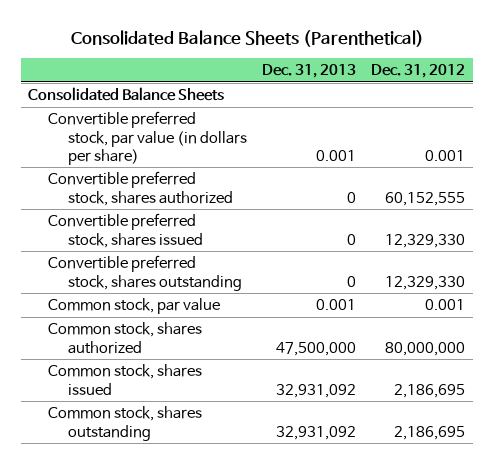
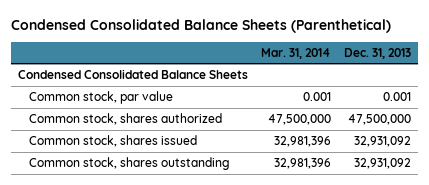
[70,29,424,47] Consolidated Balance Sheets (Parenthetical) -> [10,18,391,33] Condensed Consolidated Balance Sheets (Parenthetical)
[371,64,466,79] Dec. 31, 2012 -> none
none -> [260,47,331,59] Mar. 31, 2014
[47,111,247,165] Convertible preferred stock, par value (in dollars per share) -> none
[47,171,233,206] Convertible preferred stock, shares authorized -> none
[47,213,203,248] Convertible preferred stock, shares issued -> none
[47,255,242,291] Convertible preferred stock, shares outstanding -> none
[28,87,225,102] Consolidated Balance Sheets -> [17,69,248,80] Condensed Consolidated Balance Sheets

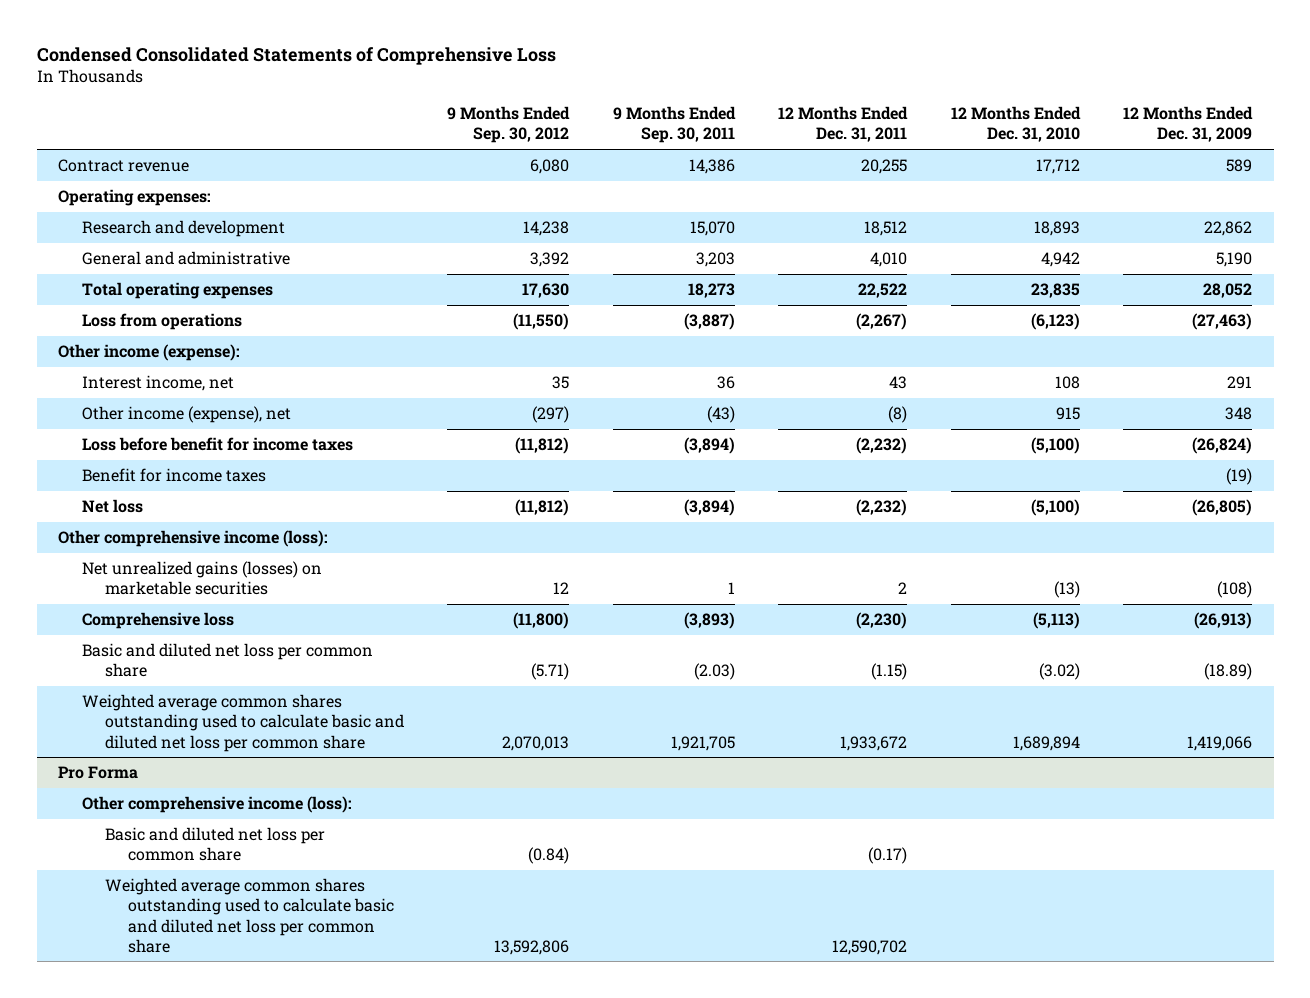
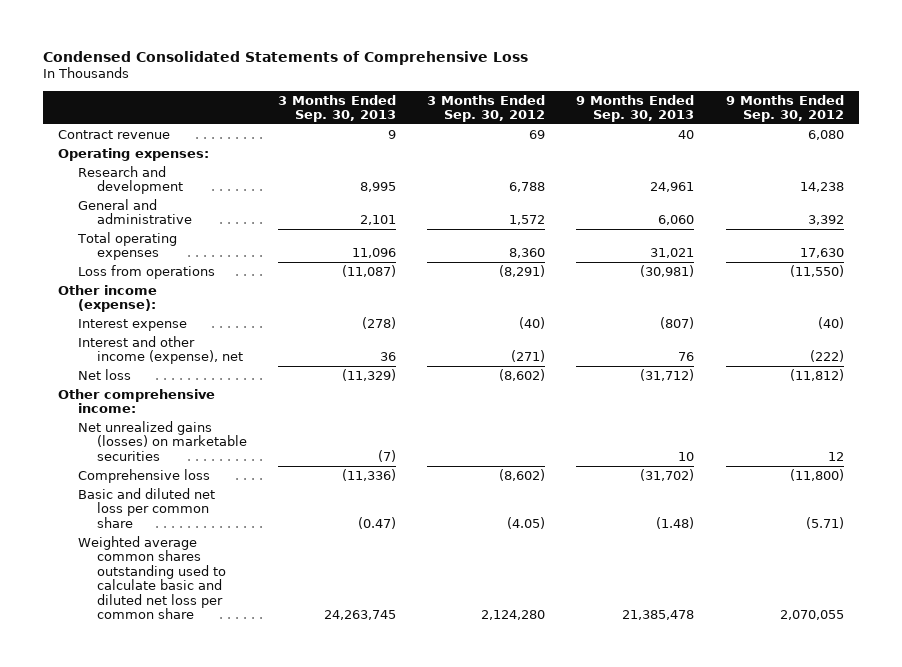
[612,106,736,144] 9 Months Ended Sep. 30, 2011 -> none
[778,106,909,143] 12 Months Ended Dec. 31, 2011 -> none
[950,106,1081,143] 12 Months Ended Dec. 31, 2010 -> none
[1123,106,1254,143] 12 Months Ended Dec. 31, 2009 -> none
none -> [278,94,397,123] 3 Months Ended Sep. 30, 2013
none -> [427,94,546,123] 3 Months Ended Sep. 30, 2012
none -> [576,94,695,123] 9 Months Ended Sep. 30, 2013
[81,375,234,392] Interest income, net -> none
[81,437,353,452] Loss before benefit for income taxes -> none
[81,468,266,483] Benefit for income taxes -> none
none -> [77,318,187,331] Interest expense
[81,406,291,424] Other income (expense), net -> [77,335,244,365] Interest and other income (expense), net
[532,406,570,424] (297) -> [809,350,844,363] (222)
[58,530,329,548] Other comprehensive income (loss): -> [58,388,216,414] Other comprehensive income:
[58,766,139,780] Pro Forma -> none
[81,796,352,814] Other comprehensive income (loss): -> none
[104,827,325,862] Basic and diluted net loss per common share -> none
[104,878,395,953] Weighted average common shares outstanding used to calculate basic and diluted net loss per common share -> none
[502,735,570,751] 2,070,013 -> [779,610,844,621] 2,070,055

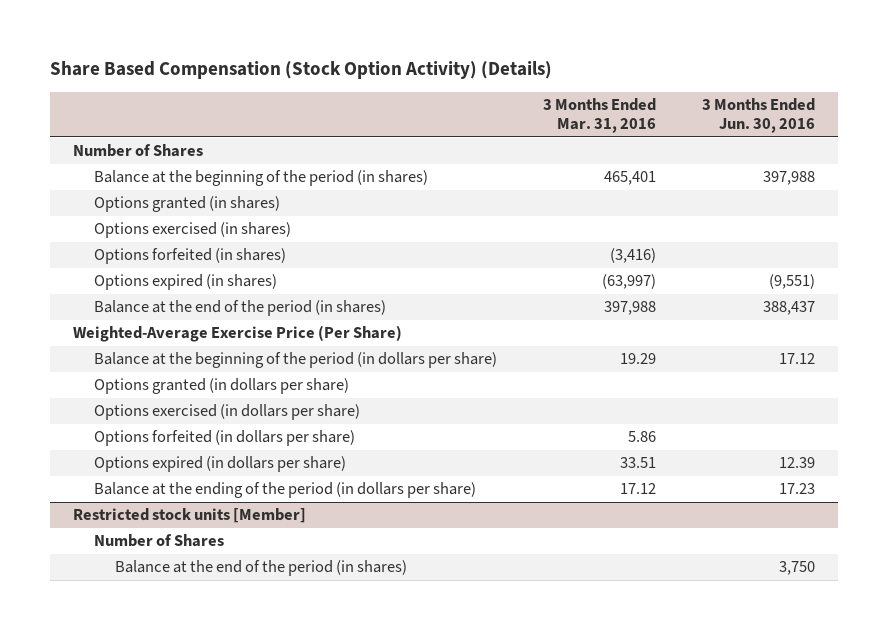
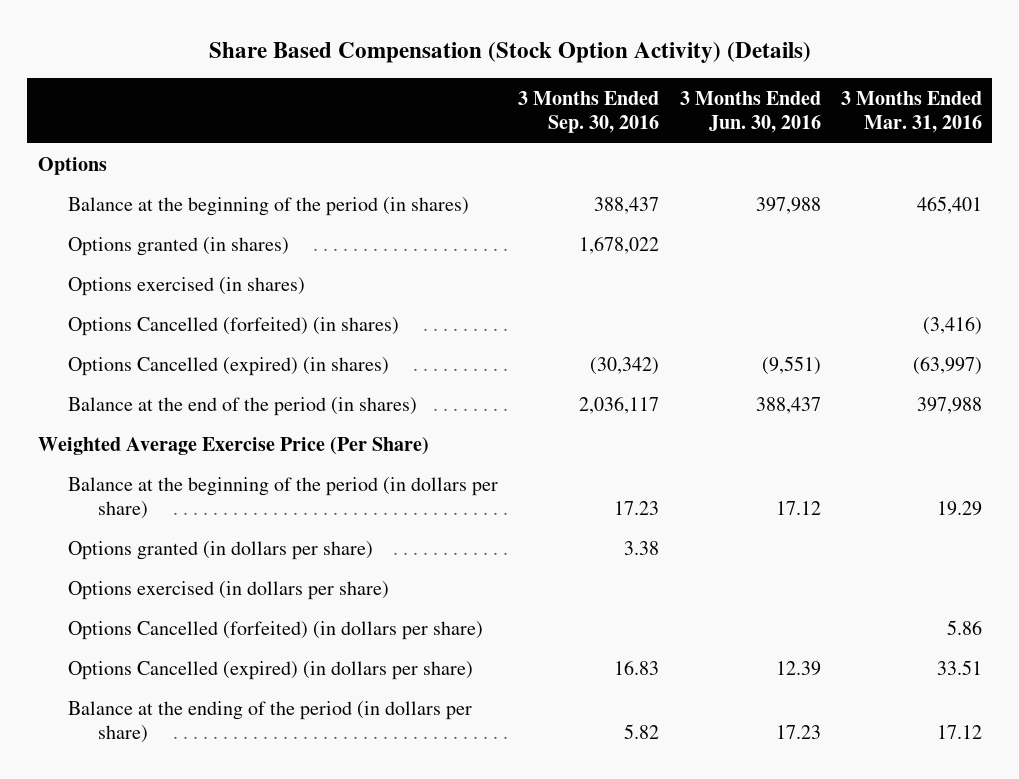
none -> [518,91,660,134] 3 Months Ended Sep. 30, 2016
[72,144,203,158] Number of Shares -> [37,156,107,175] Options
[93,248,286,265] Options forfeited (in shares) -> [67,316,399,336] Options Cancelled (forfeited) (in shares)
[93,274,277,291] Options expired (in shares) -> [67,356,389,376] Options Cancelled (expired) (in shares)
[72,325,402,343] Weighted-Average Exercise Price (Per Share) -> [37,436,429,455] Weighted Average Exercise Price (Per Share)
[93,430,355,447] Options forfeited (in dollars per share) -> [67,620,483,640] Options Cancelled (forfeited) (in dollars per share)
[93,456,346,473] Options expired (in dollars per share) -> [67,660,473,680] Options Cancelled (expired) (in dollars per share)
[72,508,306,524] Restricted stock units [Member] -> none
[93,534,224,548] Number of Shares -> none
[114,560,407,577] Balance at the end of the period (in shares) -> none

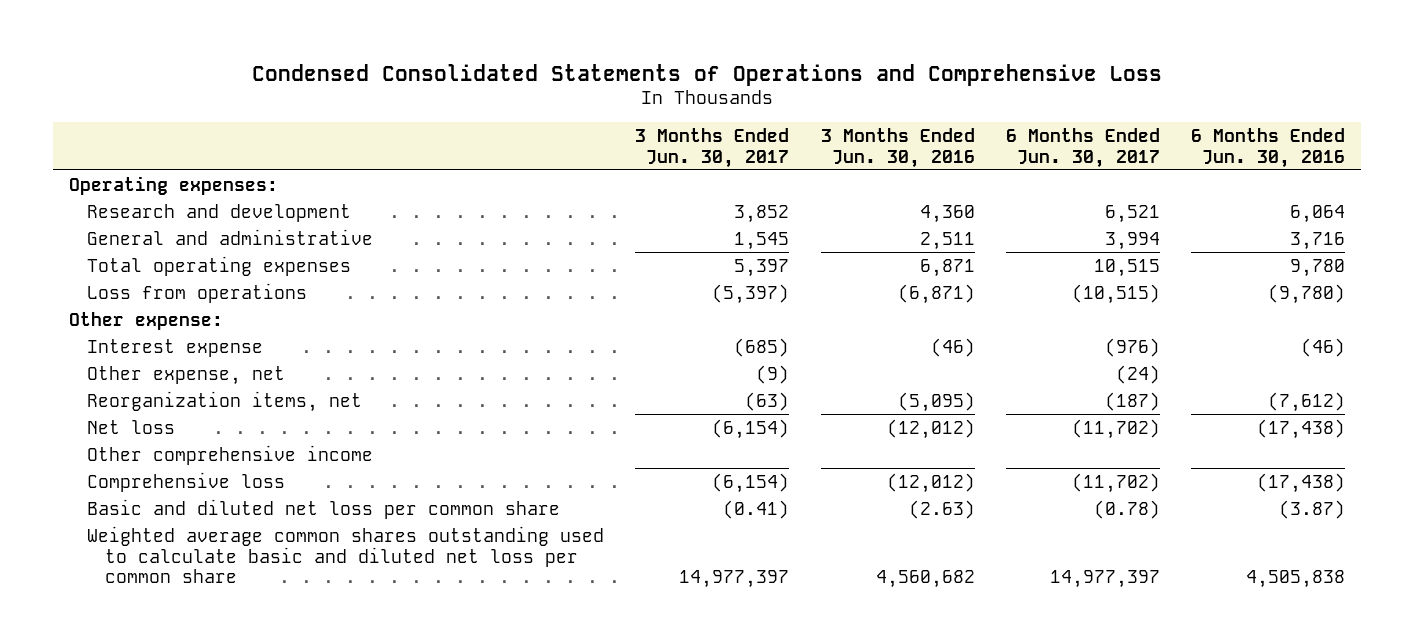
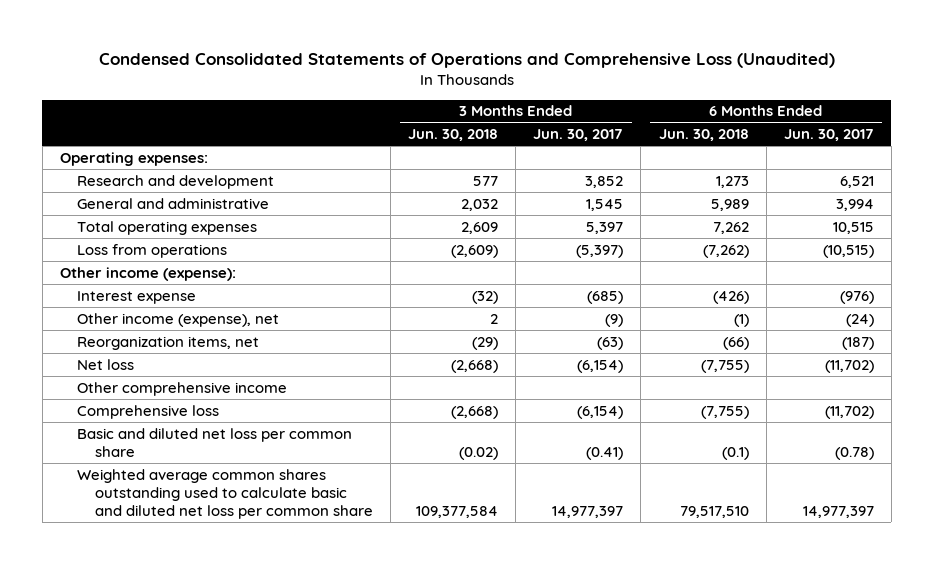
[252,63,1163,86] Condensed Consolidated Statements of Operations and Comprehensive Loss -> [98,53,835,69] Condensed Consolidated Statements of Operations and Comprehensive Loss (Unaudited)
[820,127,975,168] 3 Months Ended Jun. 30, 2016 -> none
[1191,127,1346,168] 6 Months Ended Jun. 30, 2016 -> none
none -> [408,129,499,142] Jun. 30, 2018
none -> [658,129,749,142] Jun. 30, 2018
[68,311,223,330] Other expense: -> [59,266,236,281] Other income (expense):
[87,365,286,385] Other expense, net -> [77,312,280,327] Other income (expense), net

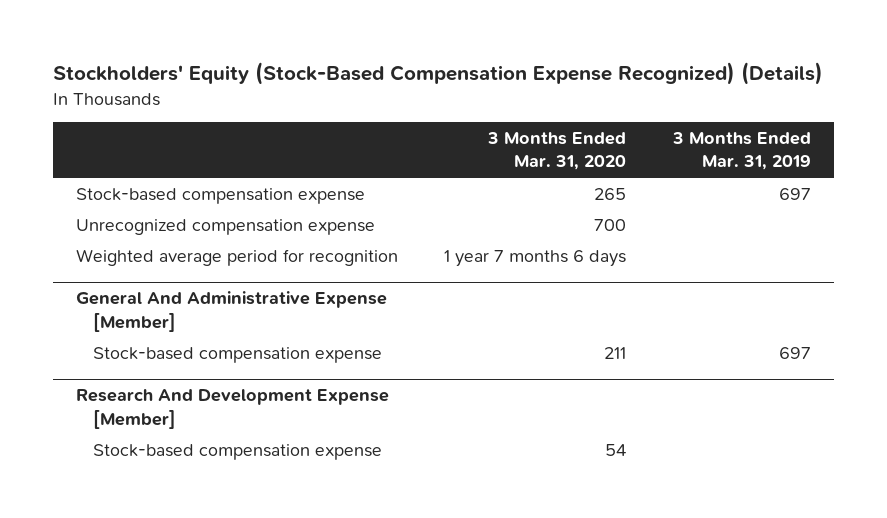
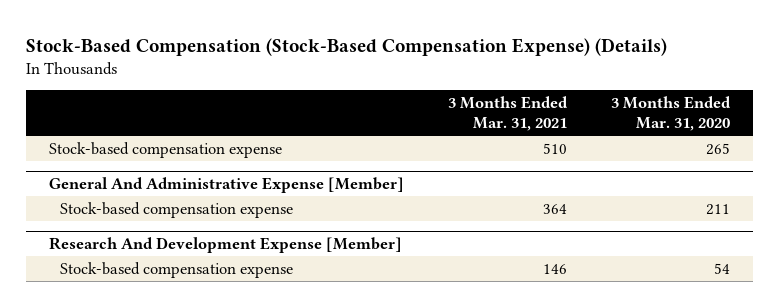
[52,62,823,86] Stockholders' Equity (Stock-Based Compensation Expense Recognized) (Details) -> [26,37,668,56] Stock-Based Compensation (Stock-Based Compensation Expense) (Details)
[671,132,811,171] 3 Months Ended Mar. 31, 2019 -> none
none -> [447,95,568,132] 3 Months Ended Mar. 31, 2021
[75,218,375,235] Unrecognized compensation expense -> none
[75,248,398,266] Weighted average period for recognition -> none

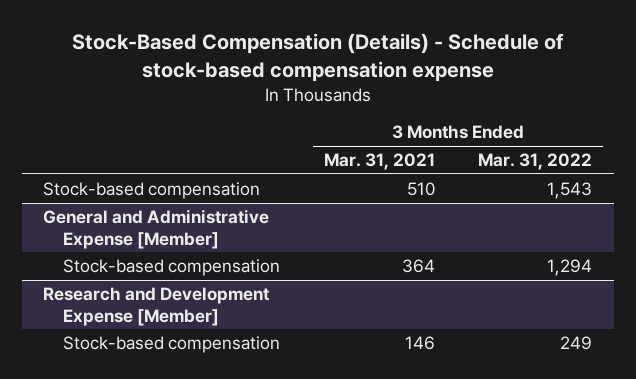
[26,37,668,56] Stock-Based Compensation (Stock-Based Compensation Expense) (Details) -> [71,33,564,82] Stock-Based Compensation (Details) - Schedule of stock-based compensation expense
[611,95,732,132] 3 Months Ended Mar. 31, 2020 -> none
none -> [478,153,593,171] Mar. 31, 2022
[48,141,282,158] Stock-based compensation expense -> [43,182,261,200] Stock-based compensation
[48,176,404,193] General And Administrative Expense [Member] -> [43,209,270,249] General and Administrative Expense [Member]
[60,201,294,218] Stock-based compensation expense -> [62,259,280,277] Stock-based compensation
[48,236,402,253] Research And Development Expense [Member] -> [43,287,271,326] Research and Development Expense [Member]
[60,261,294,278] Stock-based compensation expense -> [62,336,280,354] Stock-based compensation

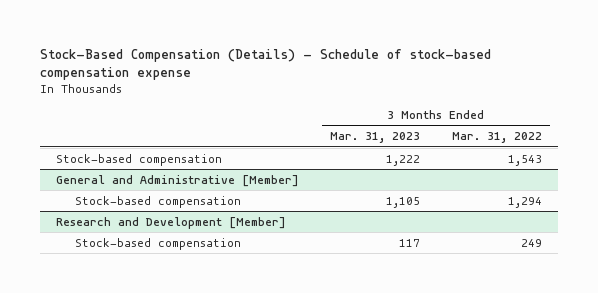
[323,153,435,171] Mar. 31, 2021 -> none
none -> [330,132,421,144] Mar. 31, 2023
[43,209,270,249] General and Administrative Expense [Member] -> [55,174,299,187] General and Administrative [Member]
[43,287,271,326] Research and Development Expense [Member] -> [55,216,286,229] Research and Development [Member]

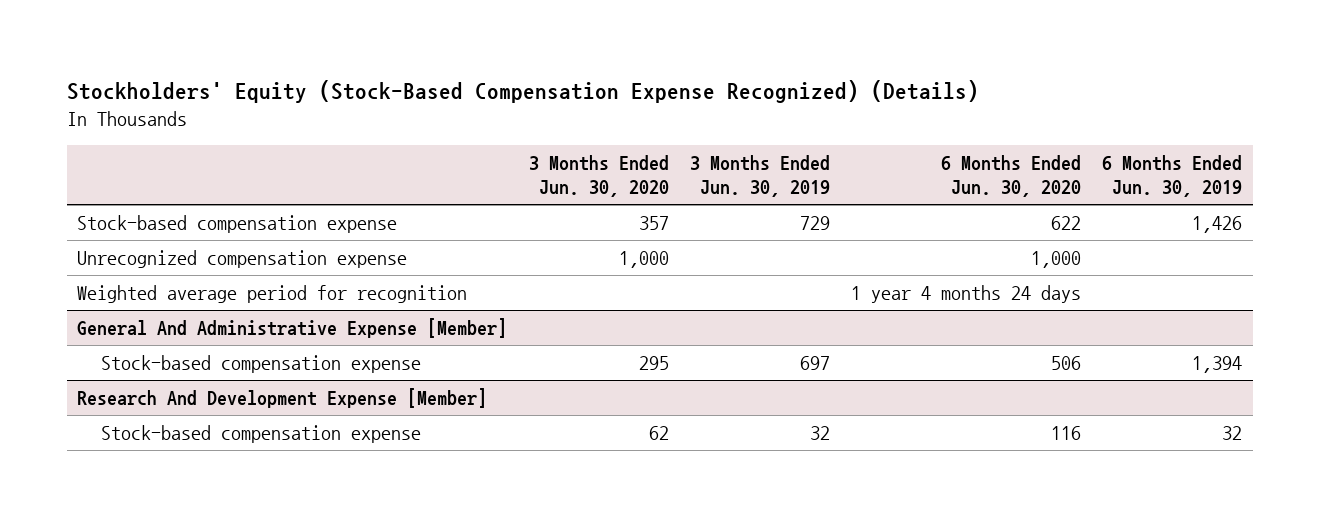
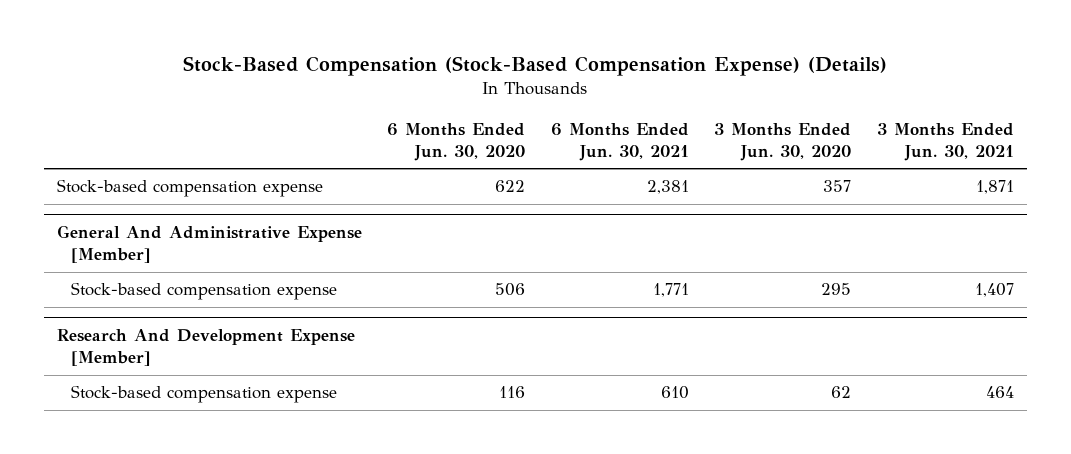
[66,79,979,103] Stockholders' Equity (Stock-Based Compensation Expense Recognized) (Details) -> [183,56,888,77] Stock-Based Compensation (Stock-Based Compensation Expense) (Details)
[689,154,830,198] 3 Months Ended Jun. 30, 2019 -> none
[1102,154,1243,198] 6 Months Ended Jun. 30, 2019 -> none
none -> [550,123,689,161] 6 Months Ended Jun. 30, 2021
none -> [876,123,1014,161] 3 Months Ended Jun. 30, 2021
[77,249,408,268] Unrecognized compensation expense -> none
[77,284,468,303] Weighted average period for recognition -> none

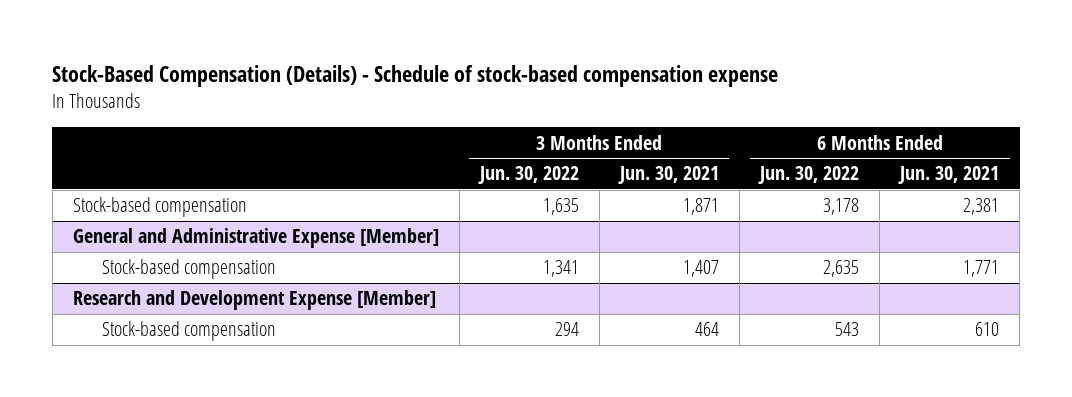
[183,56,888,77] Stock-Based Compensation (Stock-Based Compensation Expense) (Details) -> [52,64,779,87] Stock-Based Compensation (Details) - Schedule of stock-based compensation expense
[387,123,526,161] 6 Months Ended Jun. 30, 2020 -> none
[714,123,852,161] 3 Months Ended Jun. 30, 2020 -> none
none -> [477,166,579,185] Jun. 30, 2022
none -> [758,166,860,185] Jun. 30, 2022
[57,179,324,198] Stock-based compensation expense -> [72,197,247,218] Stock-based compensation
[57,225,363,264] General And Administrative Expense [Member] -> [72,228,439,249] General and Administrative Expense [Member]
[70,282,337,301] Stock-based compensation expense -> [102,259,277,280] Stock-based compensation
[57,329,356,367] Research And Development Expense [Member] -> [72,290,436,311] Research and Development Expense [Member]
[70,385,337,404] Stock-based compensation expense -> [102,321,277,342] Stock-based compensation

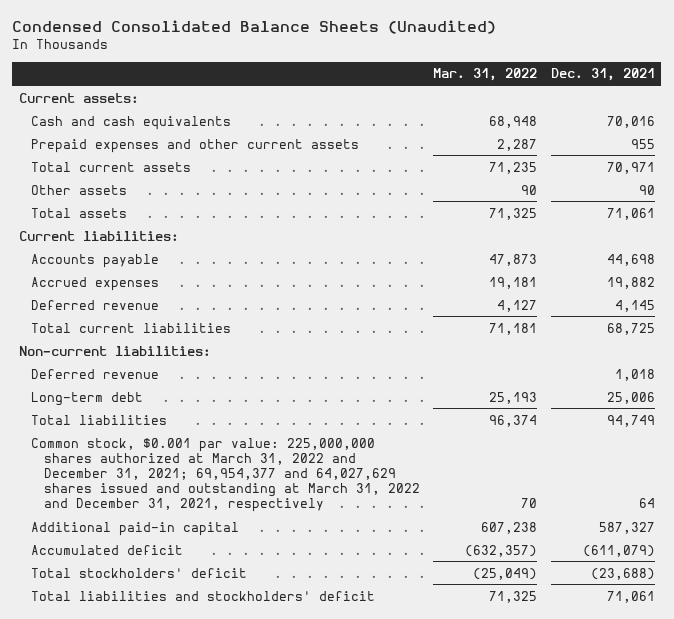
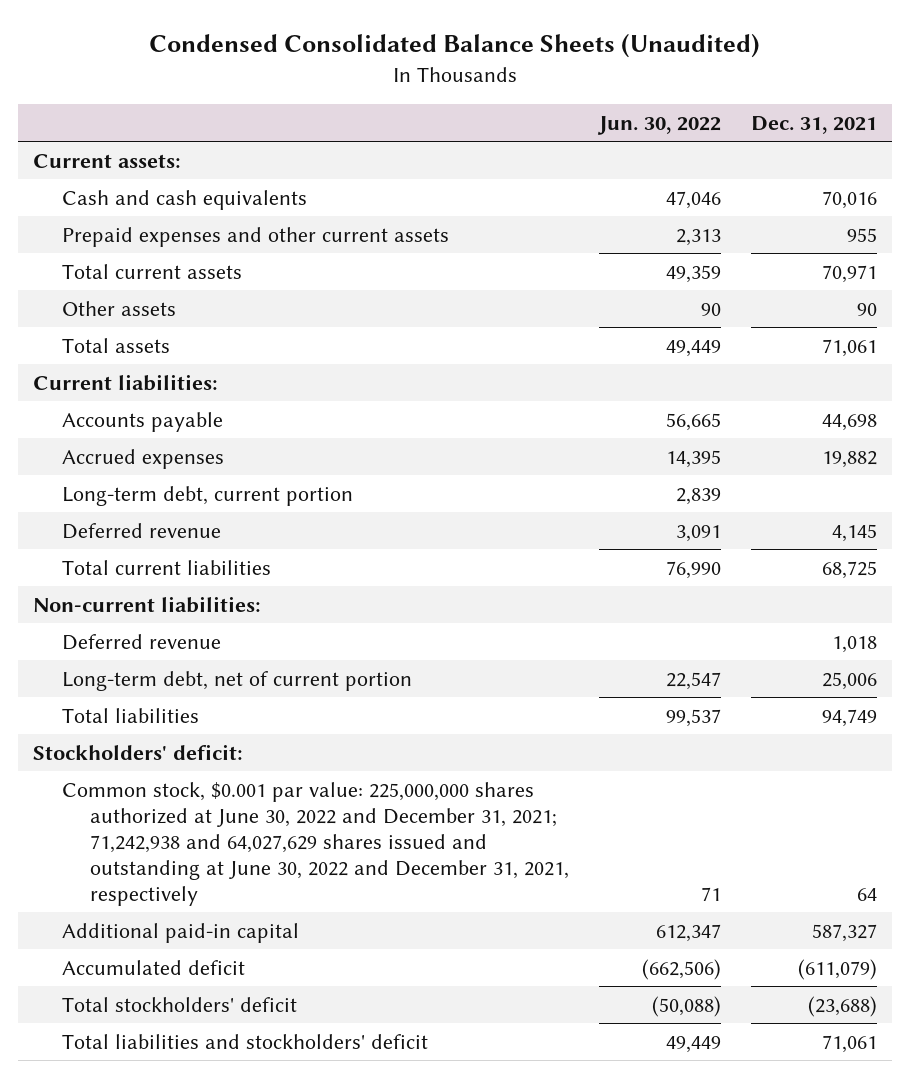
[433,68,538,82] Mar. 31, 2022 -> none
none -> [597,116,722,136] Jun. 30, 2022
none -> [61,485,353,506] Long-term debt, current portion
[31,391,144,406] Long-term debt -> [61,670,412,691] Long-term debt, net of current portion
none -> [32,743,243,760] Stockholders' deficit:
[31,437,420,513] Common stock, $0.001 par value: 225,000,000 shares authorized at March 31, 2022 and December 31, 2021; 69,954,377 and 64,027,629 shares issued and outstanding at March 31, 2022 and December 31, 2021, respectively -> [61,781,570,906] Common stock, $0.001 par value: 225,000,000 shares authorized at June 30, 2022 and December 31, 2021; 71,242,938 and 64,027,629 shares issued and outstanding at June 30, 2022 and December 31, 2021, respectively

